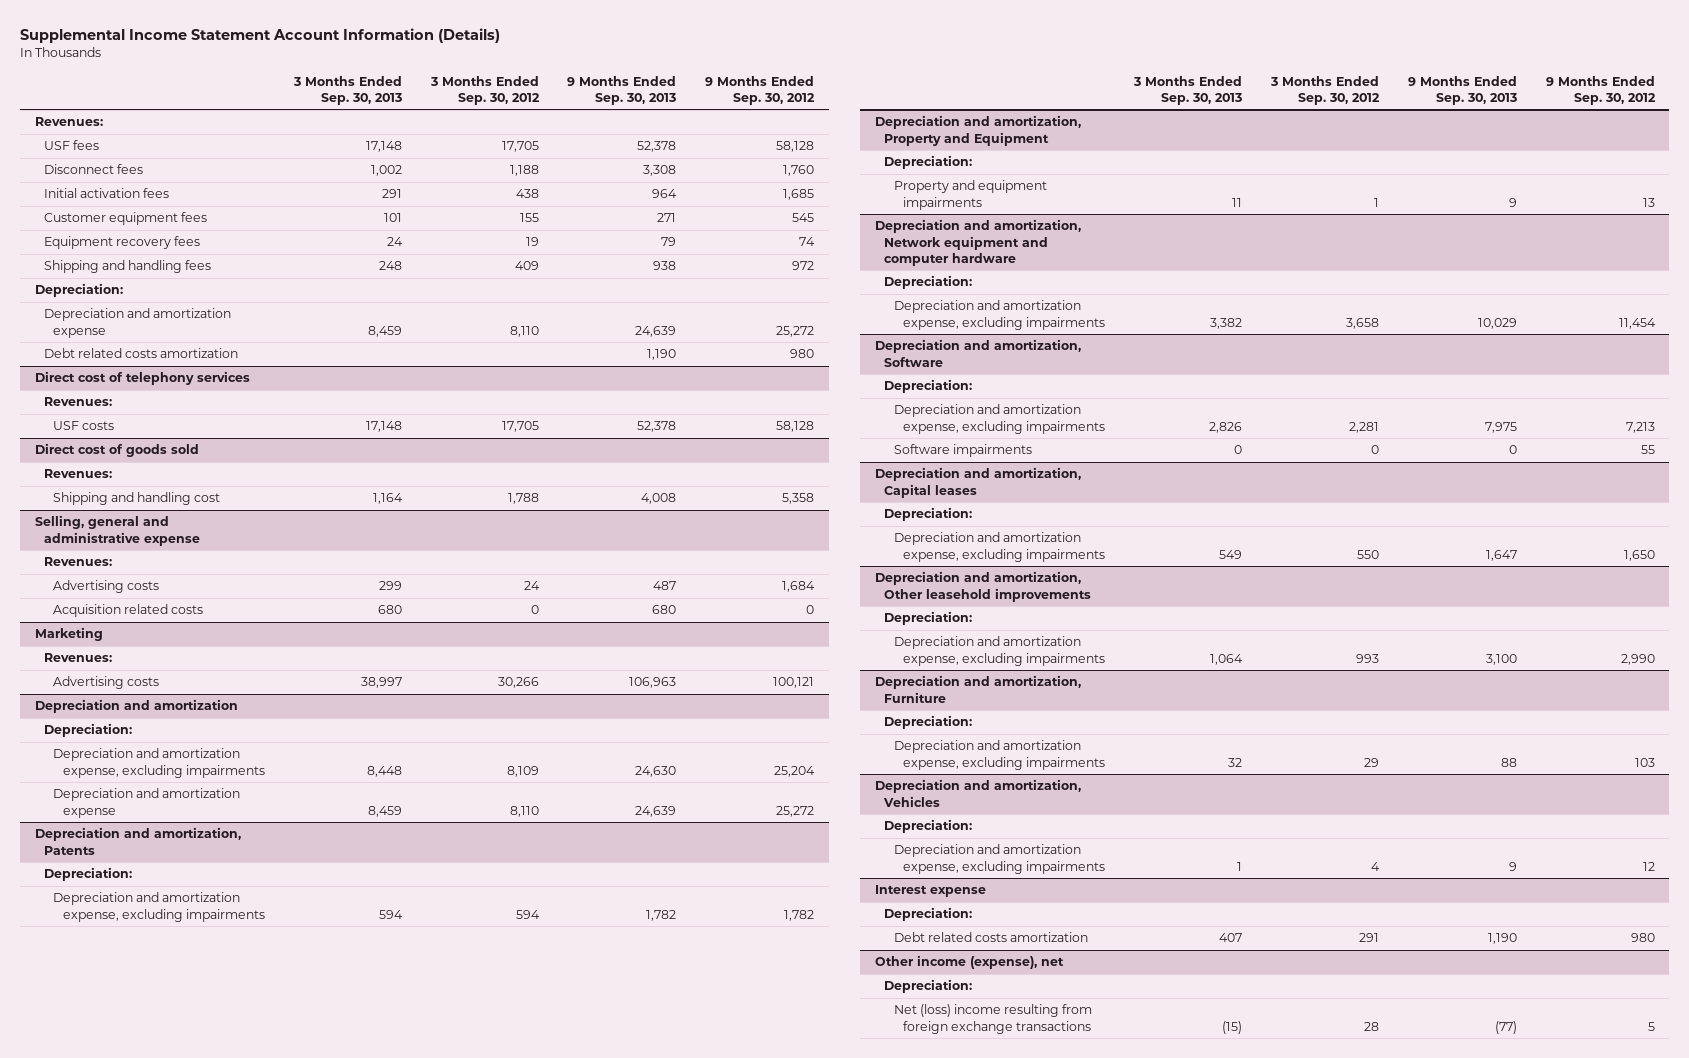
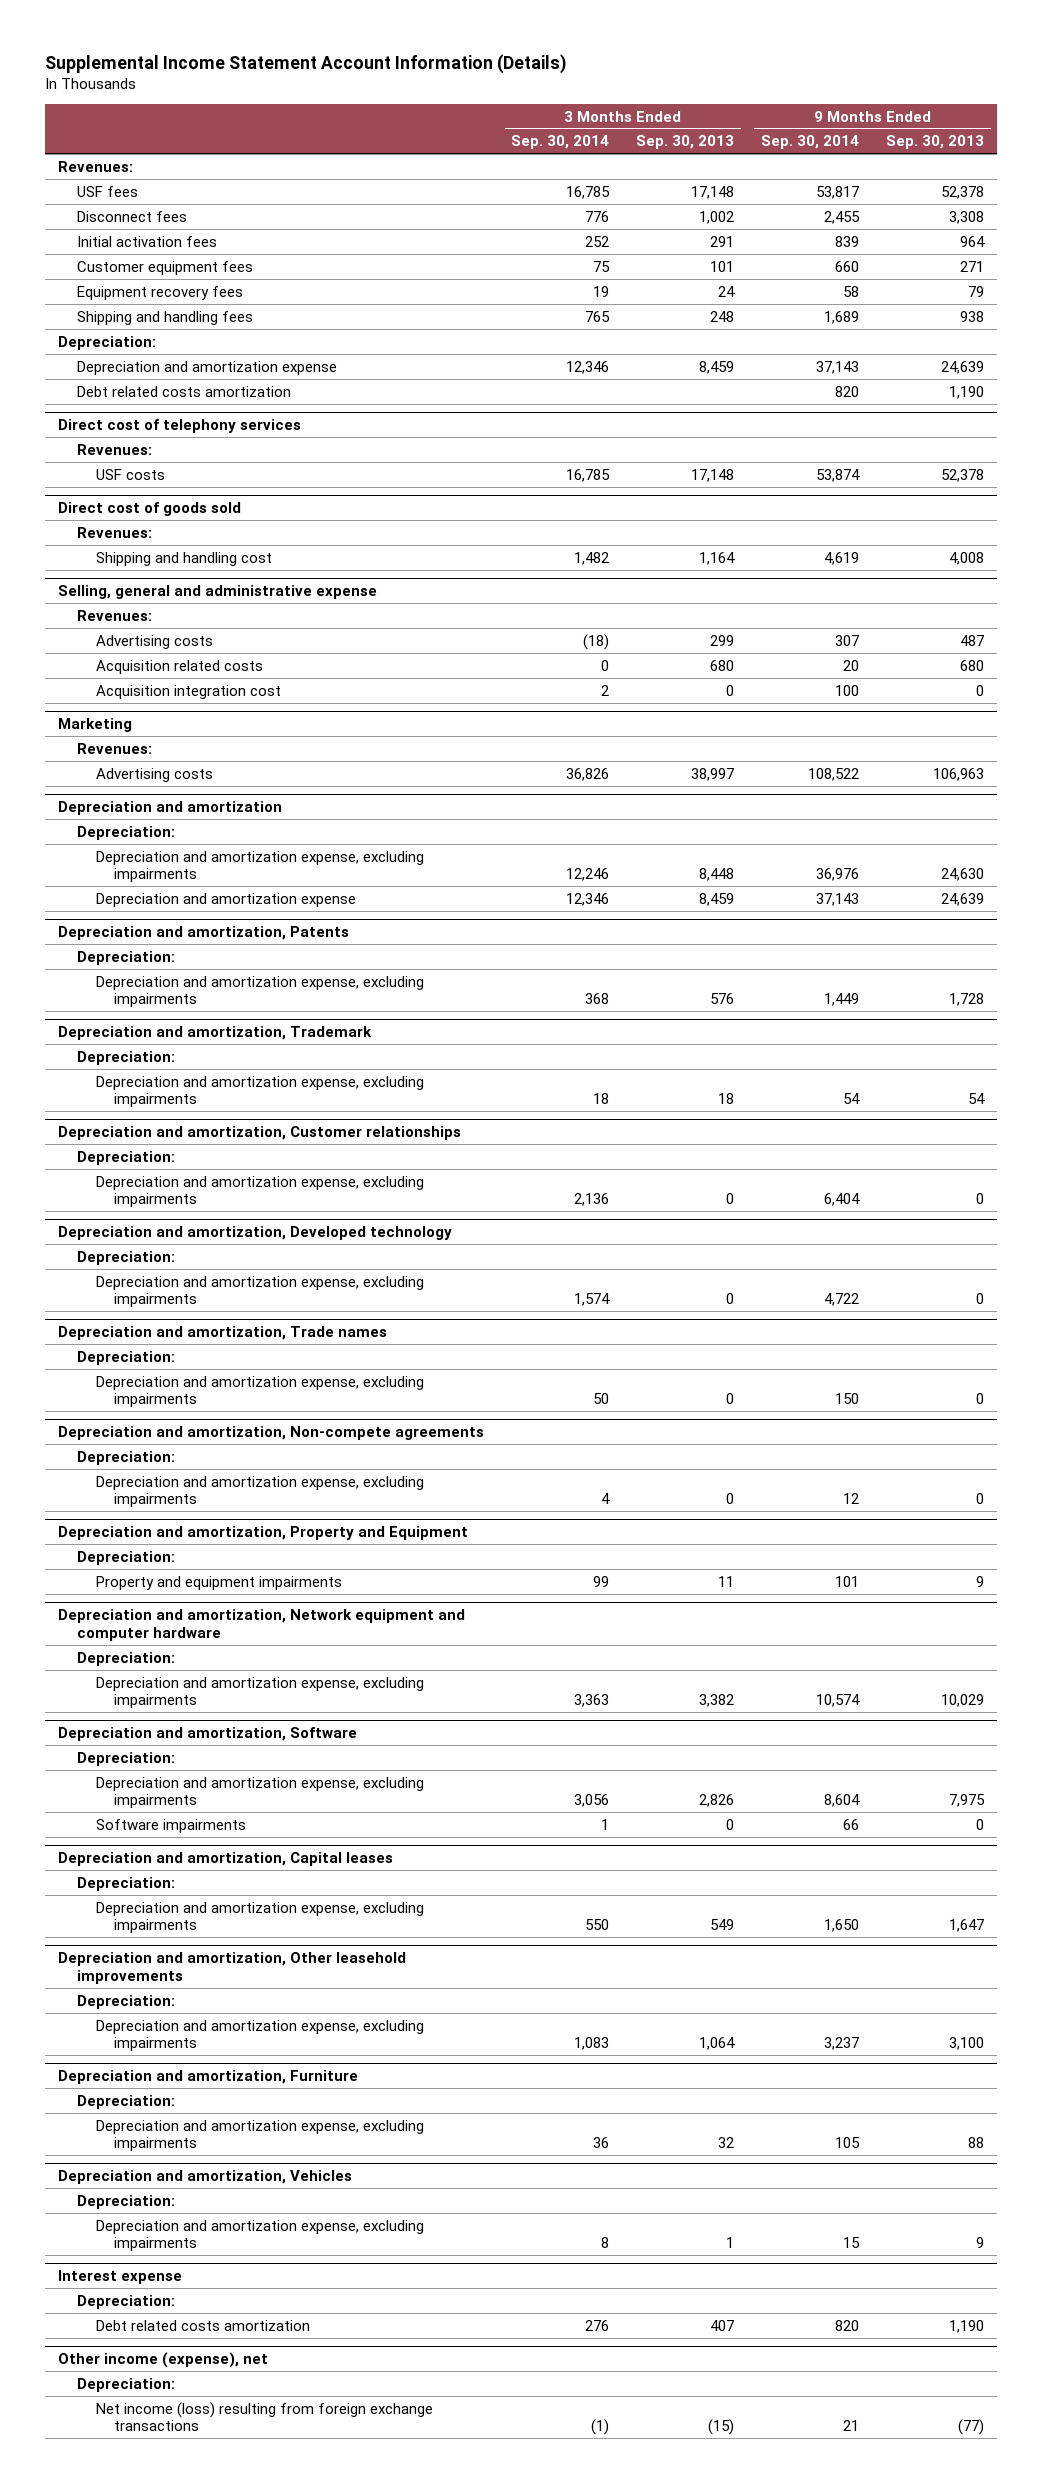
[429,75,540,105] 3 Months Ended Sep. 30, 2012 -> none
[705,75,816,105] 9 Months Ended Sep. 30, 2012 -> none
none -> [511,135,610,150] Sep. 30, 2014
none -> [761,135,860,150] Sep. 30, 2014
none -> [95,684,281,699] Acquisition integration cost
[378,909,403,919] 594 -> [710,993,735,1005] 576
[646,909,677,921] 1,782 -> [948,993,984,1007] 1,728
none -> [58,1026,373,1041] Depreciation and amortization, Trademark
none -> [77,1050,176,1065] Depreciation:
none -> [95,1075,424,1108] Depreciation and amortization expense, excluding impairments
none -> [58,1126,462,1141] Depreciation and amortization, Customer relationships
none -> [77,1150,176,1165] Depreciation:
none -> [95,1175,424,1208] Depreciation and amortization expense, excluding impairments
none -> [58,1226,453,1241] Depreciation and amortization, Developed technology
none -> [77,1250,176,1265] Depreciation:
none -> [95,1275,424,1308] Depreciation and amortization expense, excluding impairments
none -> [58,1326,388,1341] Depreciation and amortization, Trade names
none -> [77,1350,176,1365] Depreciation:
none -> [95,1375,424,1408] Depreciation and amortization expense, excluding impairments
none -> [58,1426,485,1441] Depreciation and amortization, Non-compete agreements
none -> [77,1450,176,1465] Depreciation:
none -> [95,1475,424,1508] Depreciation and amortization expense, excluding impairments
[893,1004,1092,1034] Net (loss) income resulting from foreign exchange transactions -> [95,2401,433,2432] Net income (loss) resulting from foreign exchange transactions

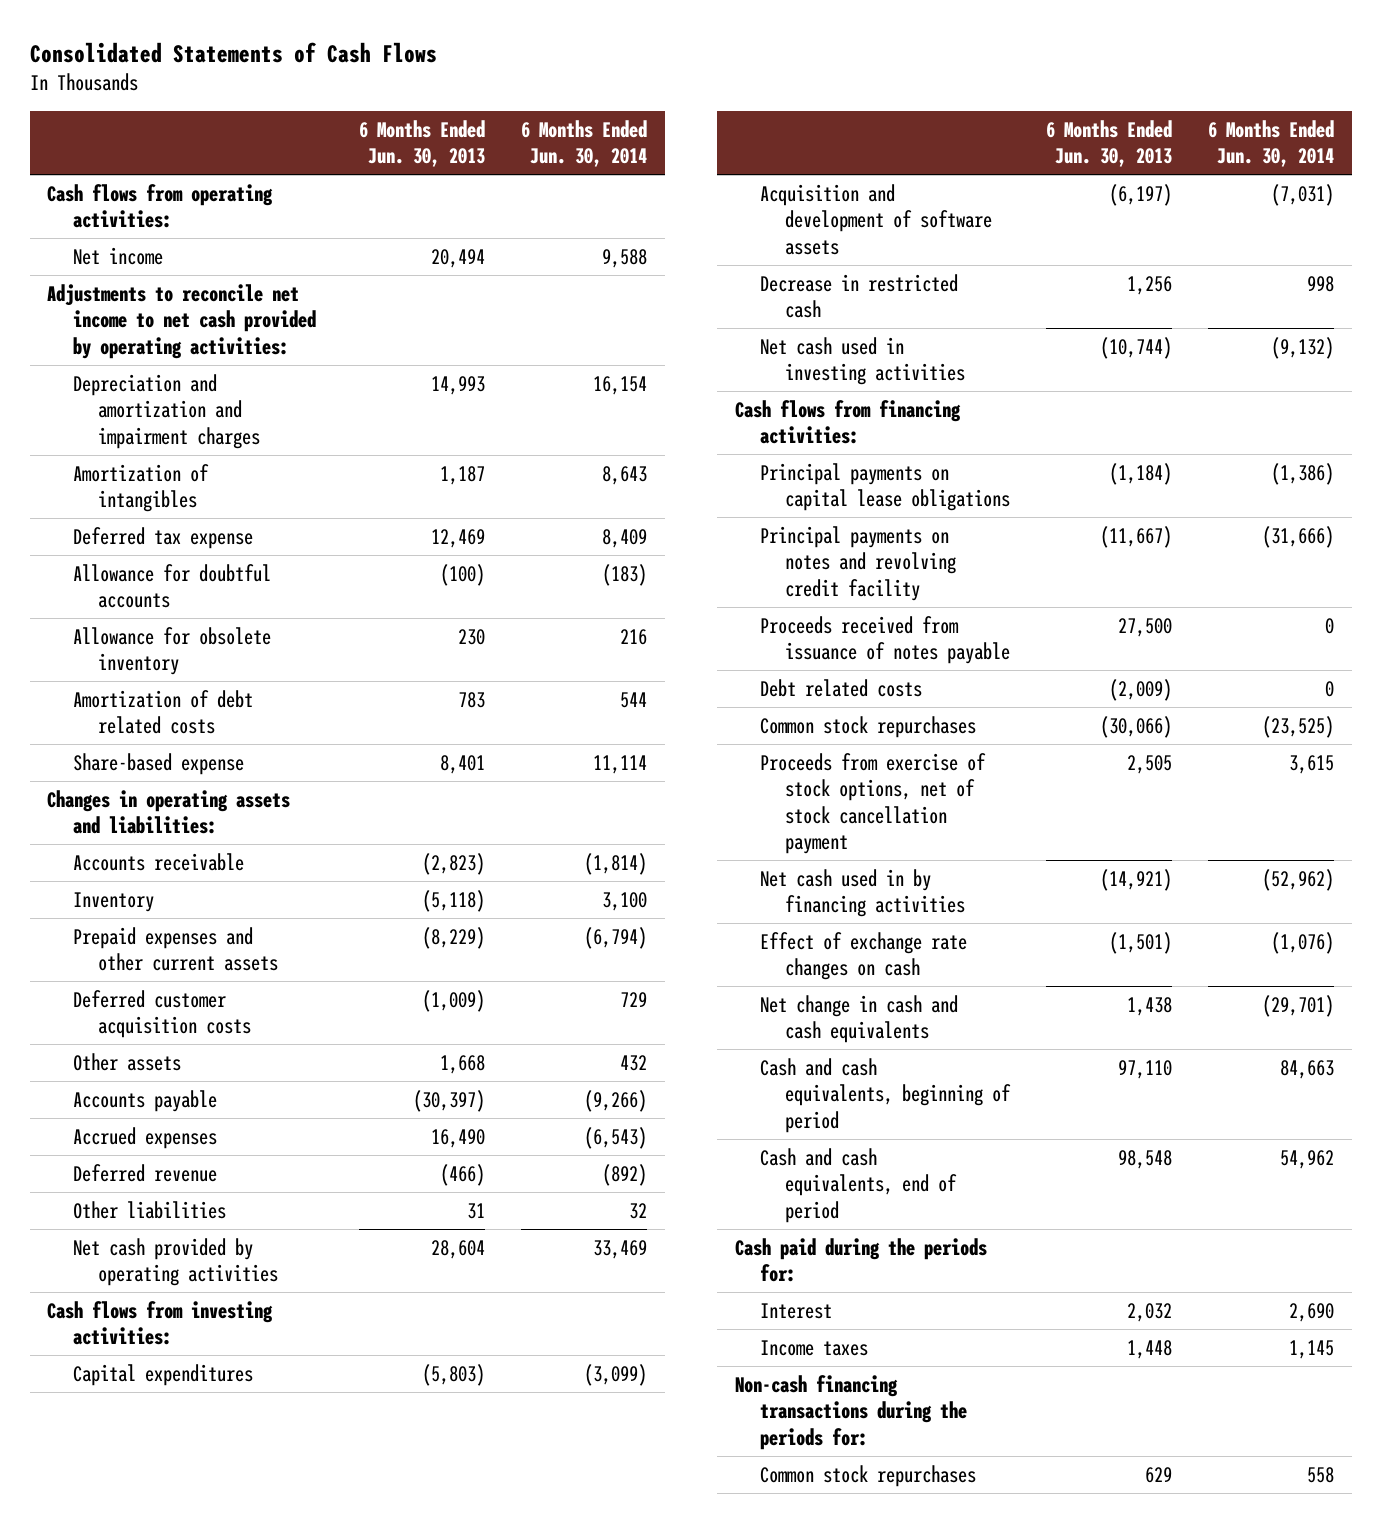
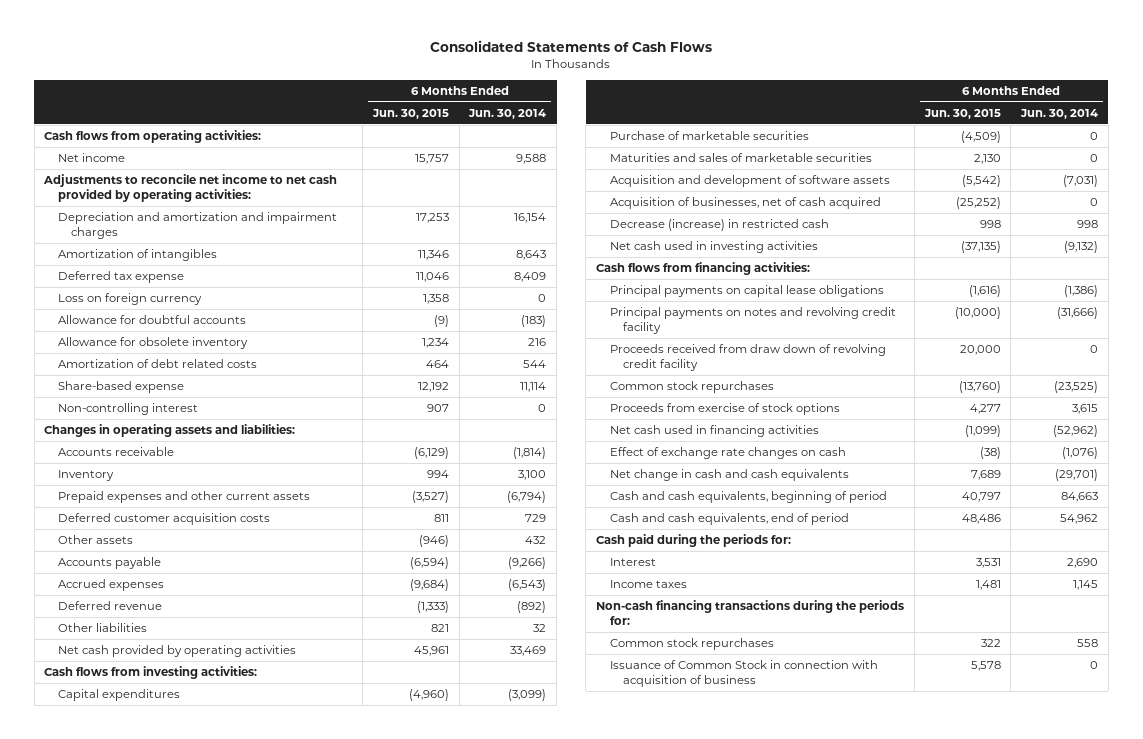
[358,119,485,168] 6 Months Ended Jun. 30, 2013 -> none
none -> [371,108,449,119] Jun. 30, 2015
none -> [57,293,202,306] Loss on foreign currency
none -> [57,403,198,416] Non-controlling interest
none -> [609,131,809,141] Purchase of marketable securities
none -> [609,153,872,163] Maturities and sales of marketable securities
none -> [609,197,881,210] Acquisition of businesses, net of cash acquired
[760,273,959,319] Decrease in restricted cash -> [609,219,829,232] Decrease (increase) in restricted cash
[760,615,1011,665] Proceeds received from issuance of notes payable -> none
[760,678,923,697] Debt related costs -> none
none -> [609,344,886,371] Proceeds received from draw down of revolving credit facility
[760,752,987,855] Proceeds from exercise of stock options, net of stock cancellation payment -> [609,403,840,416] Proceeds from exercise of stock options
[760,868,966,918] Net cash used in by financing activities -> [609,425,819,438] Net cash used in financing activities
none -> [609,660,878,687] Issuance of Common Stock in connection with acquisition of business

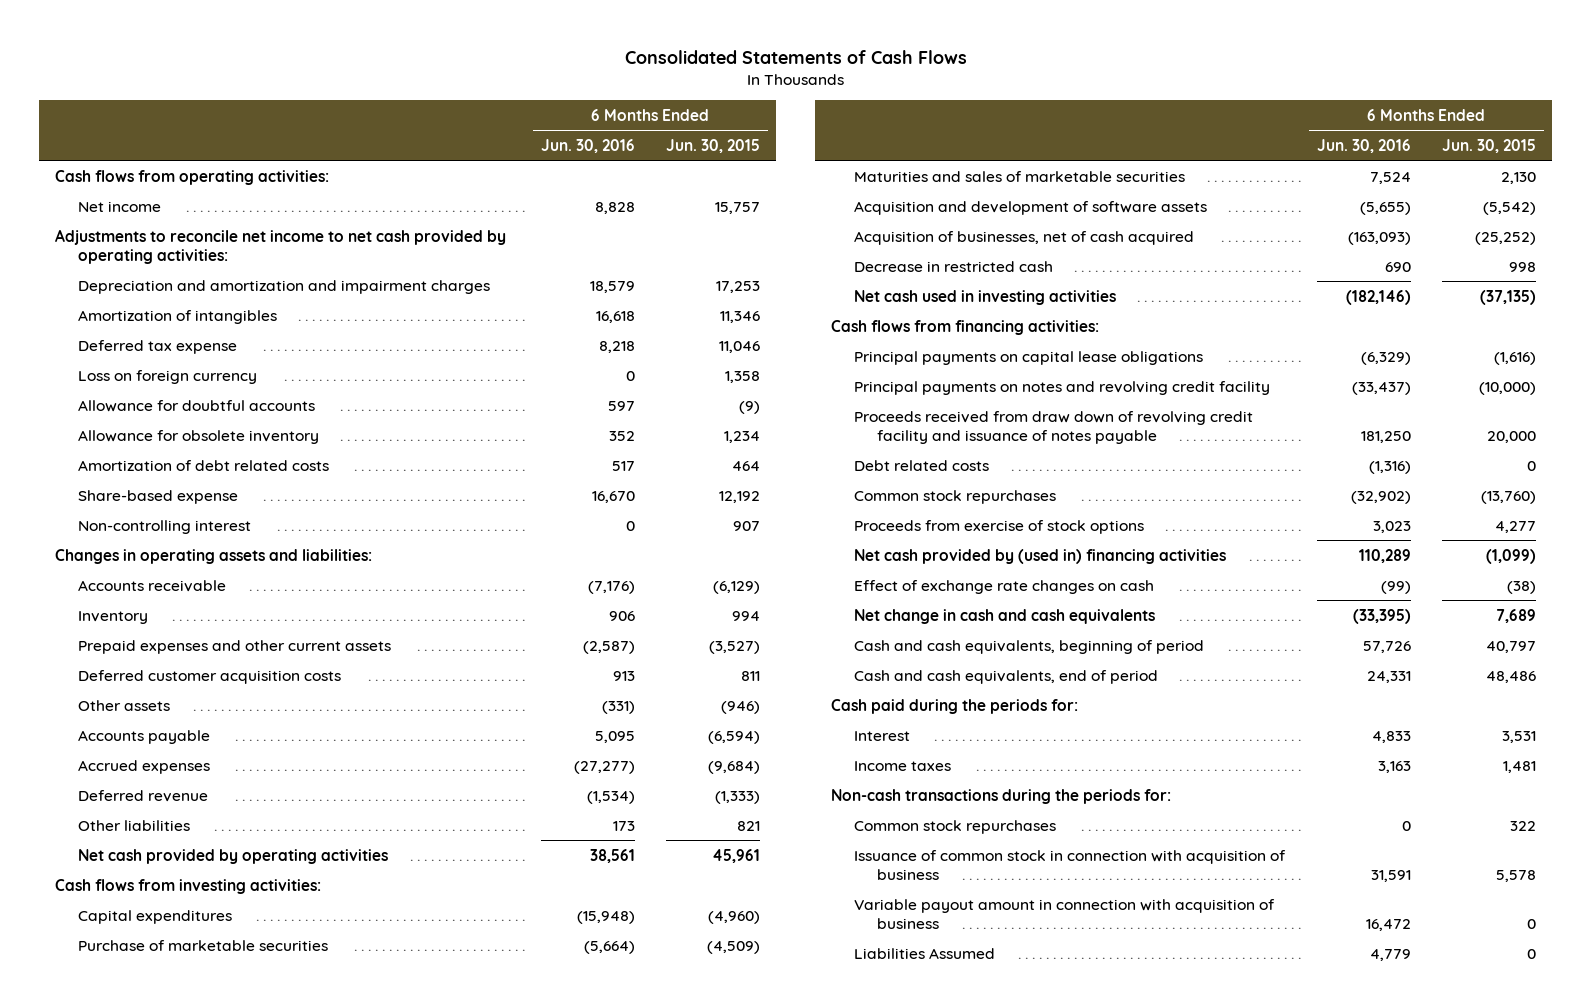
[468,108,547,119] Jun. 30, 2014 -> none
none -> [540,138,635,153] Jun. 30, 2016
[609,219,829,232] Decrease (increase) in restricted cash -> [853,260,1053,272] Decrease in restricted cash
[609,344,886,371] Proceeds received from draw down of revolving credit facility -> [853,410,1253,444] Proceeds received from draw down of revolving credit facility and issuance of notes payable
none -> [853,459,989,471] Debt related costs
[609,425,819,438] Net cash used in financing activities -> [853,548,1226,564] Net cash provided by (used in) financing activities
[596,600,905,625] Non-cash financing transactions during the periods for: -> [831,788,1172,804] Non-cash transactions during the periods for:
[609,660,878,687] Issuance of Common Stock in connection with acquisition of business -> [853,849,1286,880] Issuance of common stock in connection with acquisition of business
none -> [853,898,1275,929] Variable payout amount in connection with acquisition of business
none -> [853,947,995,959] Liabilities Assumed

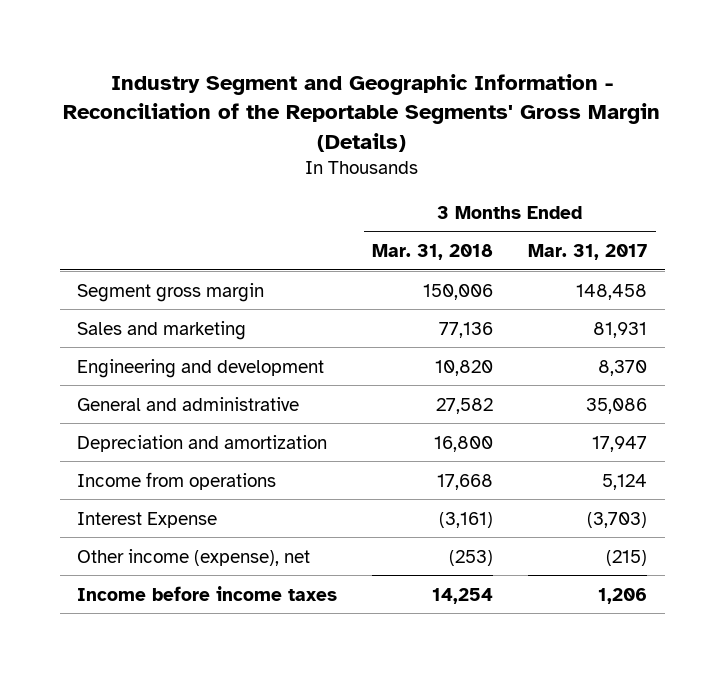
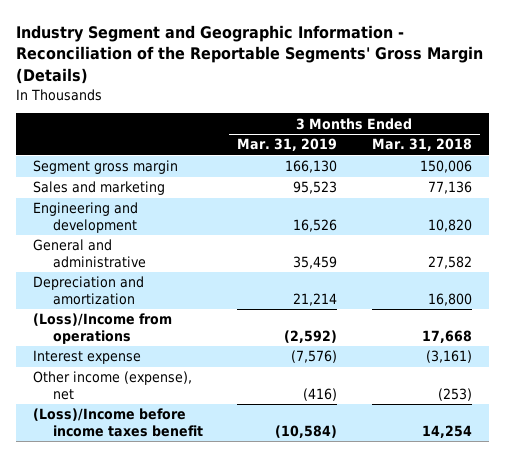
[528,244,648,261] Mar. 31, 2017 -> none
none -> [237,138,338,152] Mar. 31, 2019
[77,471,277,490] Income from operations -> [33,313,173,345] (Loss)/Income from operations
[77,511,218,528] Interest Expense -> [33,350,142,365] Interest expense
[77,585,338,601] Income before income taxes -> [33,408,204,438] (Loss)/Income before income taxes benefit

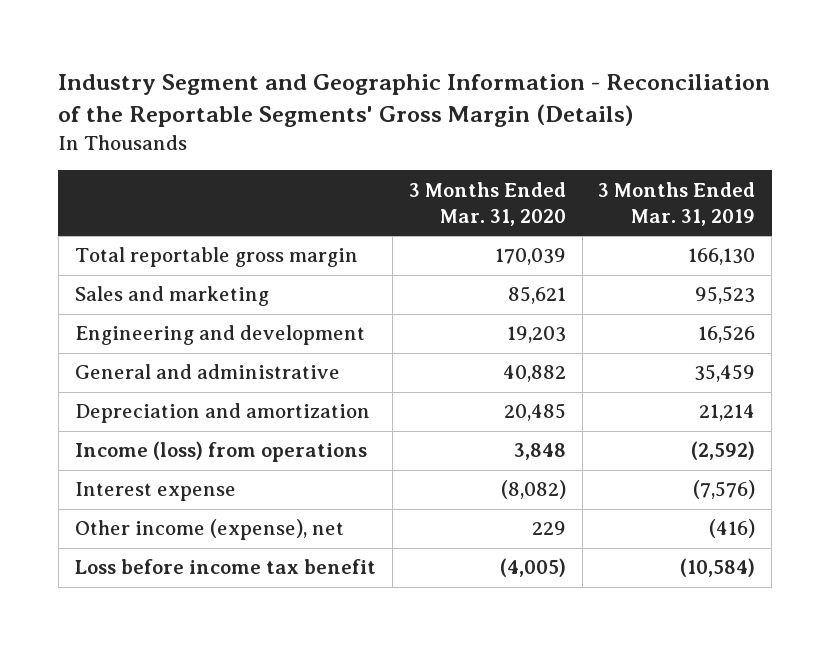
[371,138,472,152] Mar. 31, 2018 -> none
none -> [408,181,566,227] 3 Months Ended Mar. 31, 2020
[33,160,179,175] Segment gross margin -> [74,247,358,268] Total reportable gross margin
[33,313,173,345] (Loss)/Income from operations -> [74,441,367,463] Income (loss) from operations
[33,408,204,438] (Loss)/Income before income taxes benefit -> [74,559,376,575] Loss before income tax benefit

